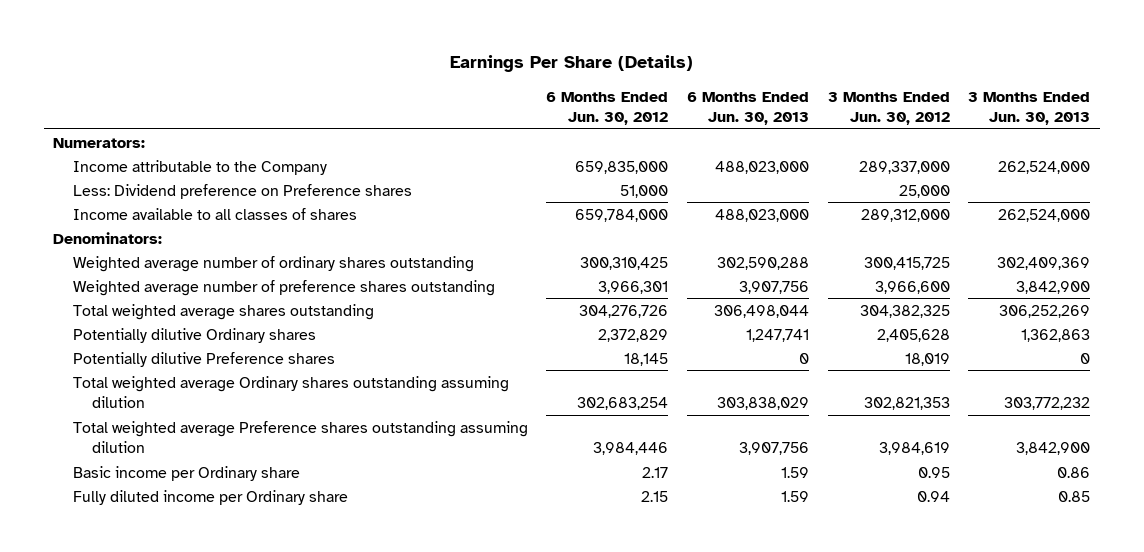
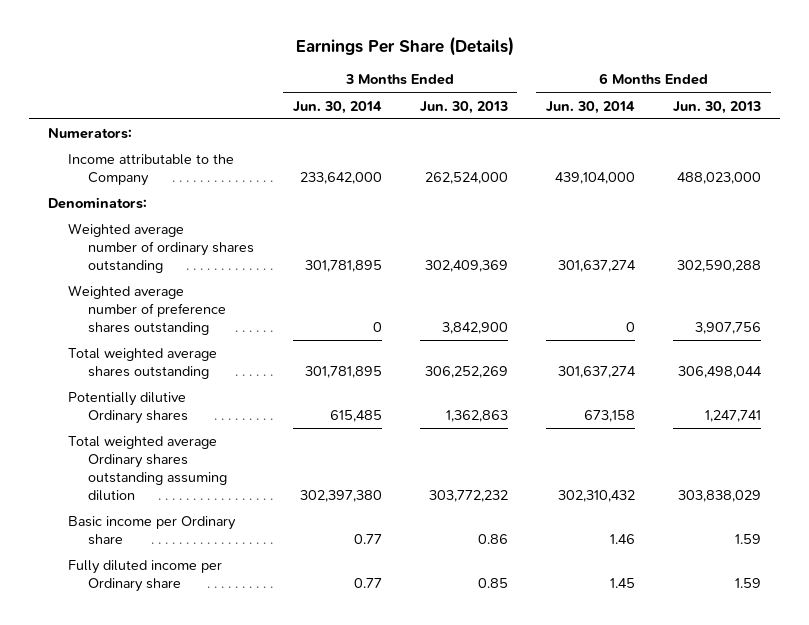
[546,91,669,126] 6 Months Ended Jun. 30, 2012 -> none
[827,91,950,126] 3 Months Ended Jun. 30, 2012 -> none
none -> [292,100,382,114] Jun. 30, 2014
none -> [546,100,636,114] Jun. 30, 2014
[72,183,412,199] Less: Dividend preference on Preference shares -> none
[72,207,357,220] Income available to all classes of shares -> none
[72,351,335,367] Potentially dilutive Preference shares -> none
[72,420,528,453] Total weighted average Preference shares outstanding assuming dilution -> none

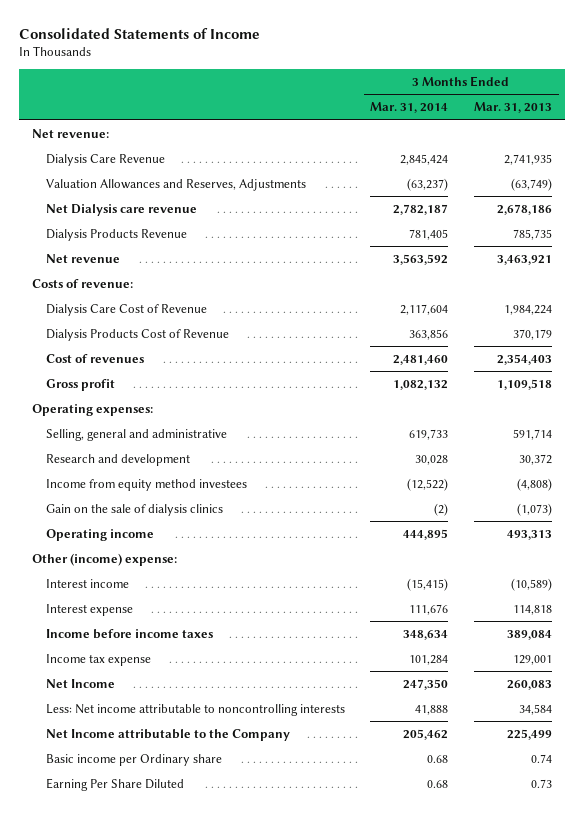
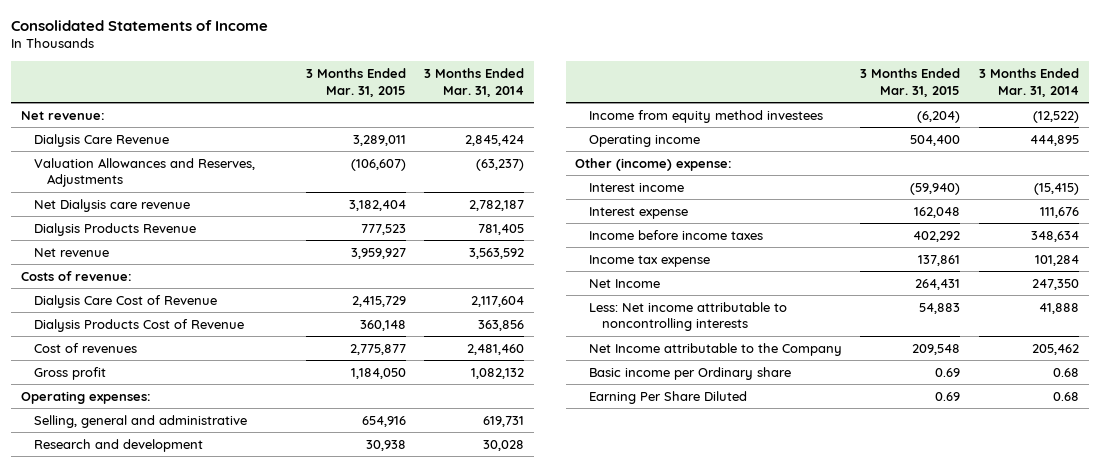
[474,102,553,114] Mar. 31, 2013 -> none
none -> [305,67,406,97] 3 Months Ended Mar. 31, 2015
[409,428,449,440] 619,733 -> [483,415,525,427] 619,731
[45,503,223,516] Gain on the sale of dialysis clinics -> none

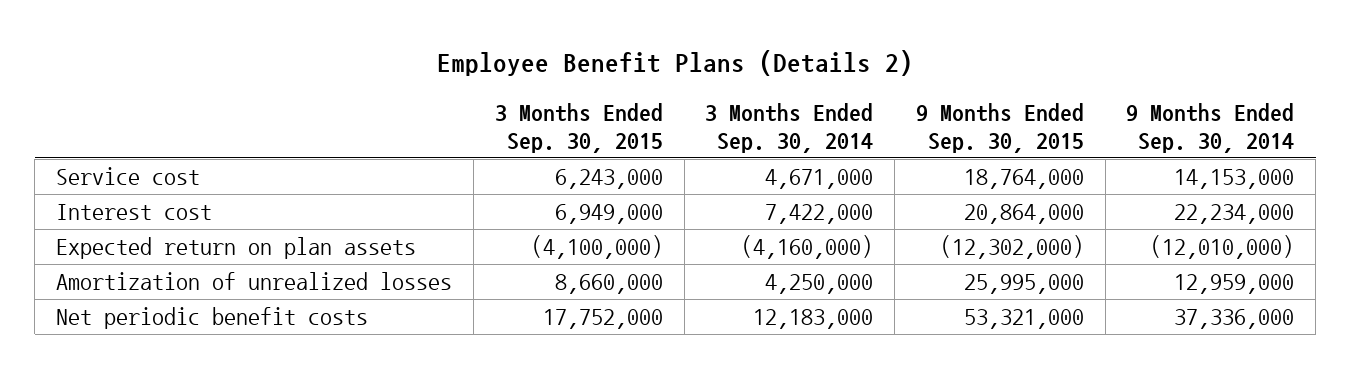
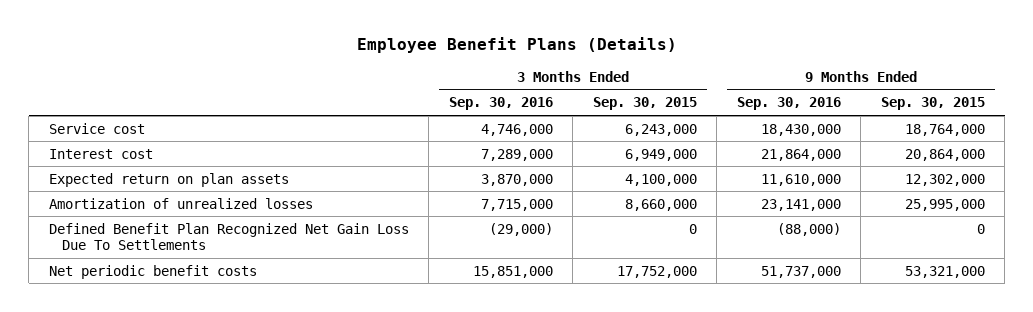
[437,50,914,77] Employee Benefit Plans (Details 2) -> [356,37,677,54] Employee Benefit Plans (Details)
[705,102,874,153] 3 Months Ended Sep. 30, 2014 -> none
[1126,102,1295,153] 9 Months Ended Sep. 30, 2014 -> none
none -> [448,97,553,111] Sep. 30, 2016
none -> [736,97,841,111] Sep. 30, 2016
[530,235,663,260] (4,100,000) -> [624,173,697,186] 4,100,000
[939,235,1084,260] (12,302,000) -> [904,173,985,186] 12,302,000
none -> [48,222,409,250] Defined Benefit Plan Recognized Net Gain Loss Due To Settlements

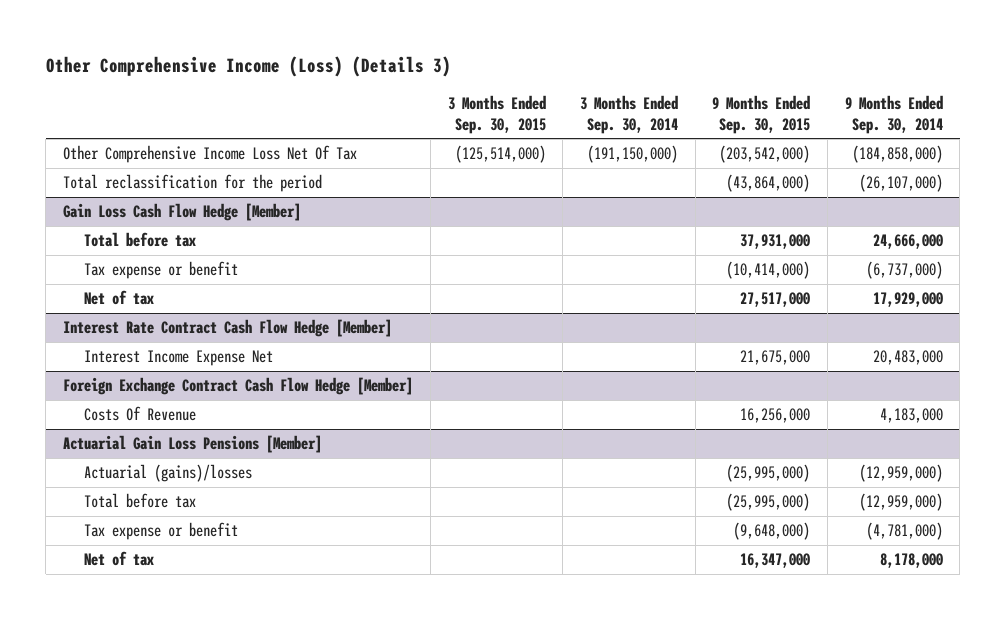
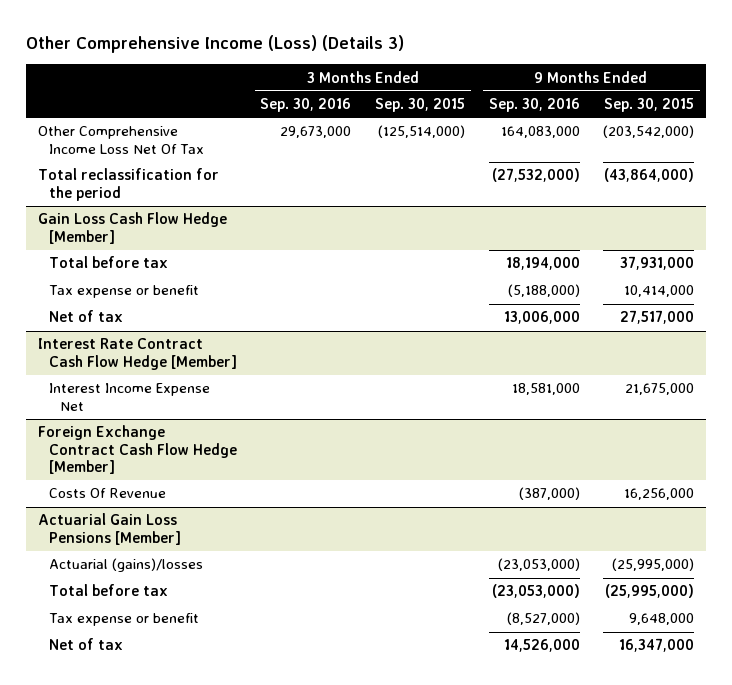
[579,94,678,134] 3 Months Ended Sep. 30, 2014 -> none
[844,94,943,134] 9 Months Ended Sep. 30, 2014 -> none
none -> [260,98,352,113] Sep. 30, 2016
none -> [488,98,580,113] Sep. 30, 2016
[726,261,811,280] (10,414,000) -> [624,285,695,298] 10,414,000
[733,522,811,541] (9,648,000) -> [629,613,695,626] 9,648,000

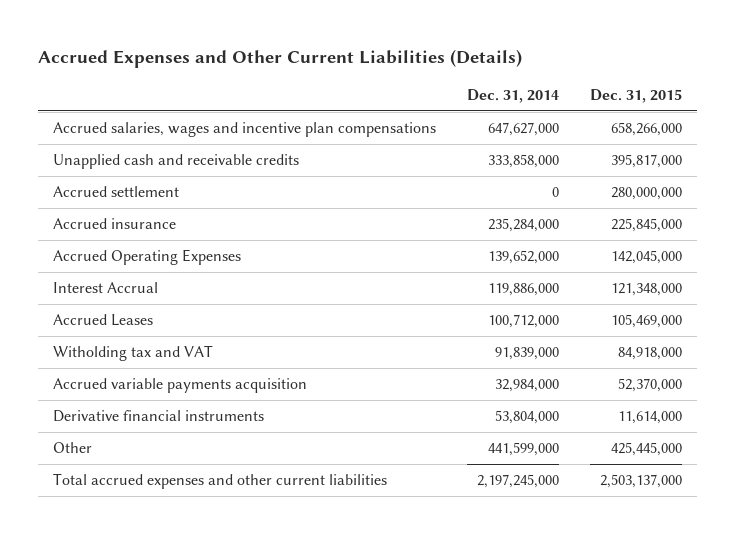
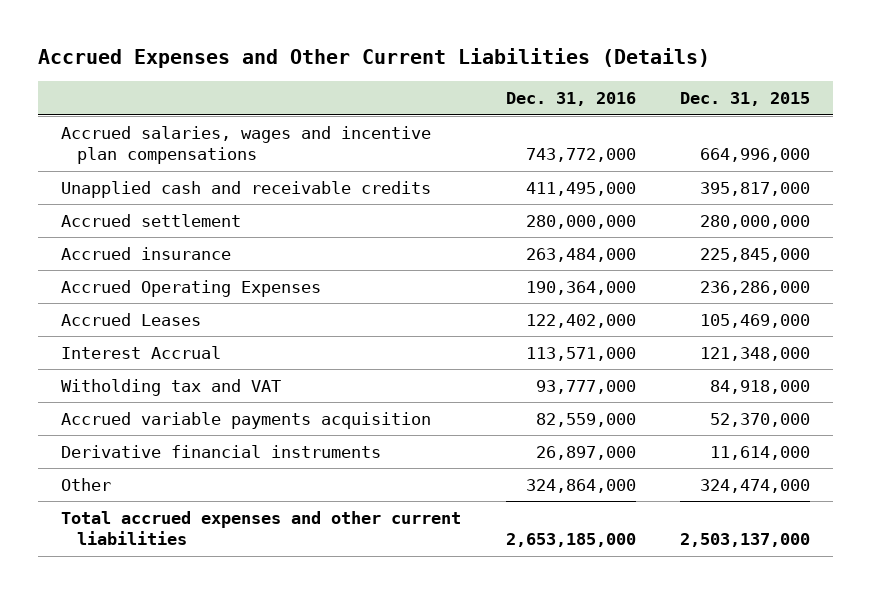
[467,89,560,104] Dec. 31, 2014 -> none
none -> [505,92,636,107] Dec. 31, 2016
[610,122,682,137] 658,266,000 -> [700,148,811,163] 664,996,000
[610,250,682,265] 142,045,000 -> [700,280,811,295] 236,286,000
[53,282,159,294] Interest Accrual -> [60,345,221,359] Interest Accrual
[610,442,682,457] 425,445,000 -> [700,478,811,493] 324,474,000

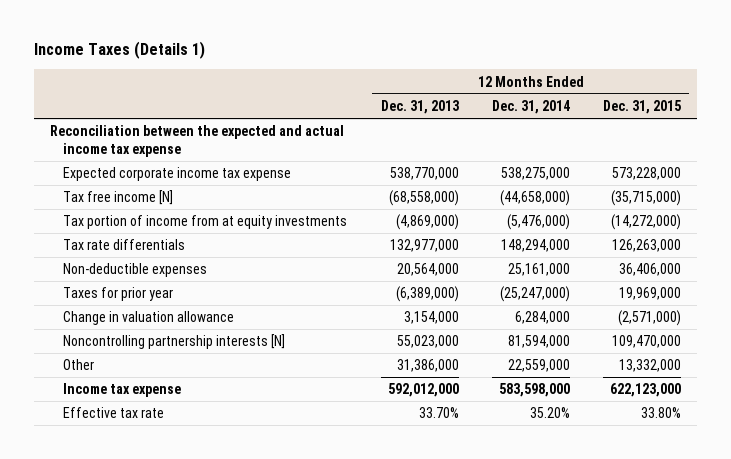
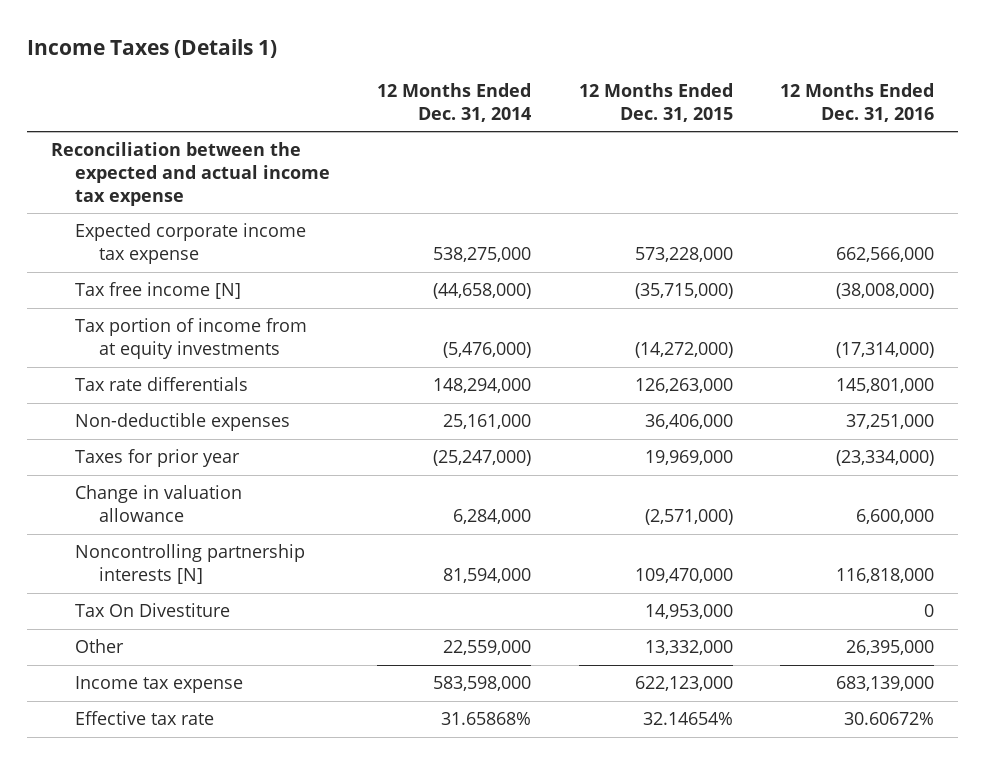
[380,99,459,114] Dec. 31, 2013 -> none
none -> [780,83,935,122] 12 Months Ended Dec. 31, 2016
none -> [74,603,230,618] Tax On Divestiture
[529,407,570,419] 35.20% -> [441,712,532,726] 31.65868%
[640,407,681,419] 33.80% -> [642,712,733,726] 32.14654%

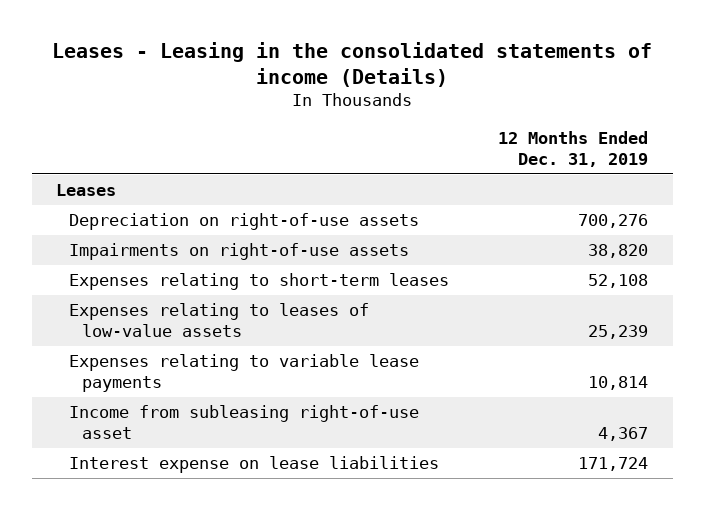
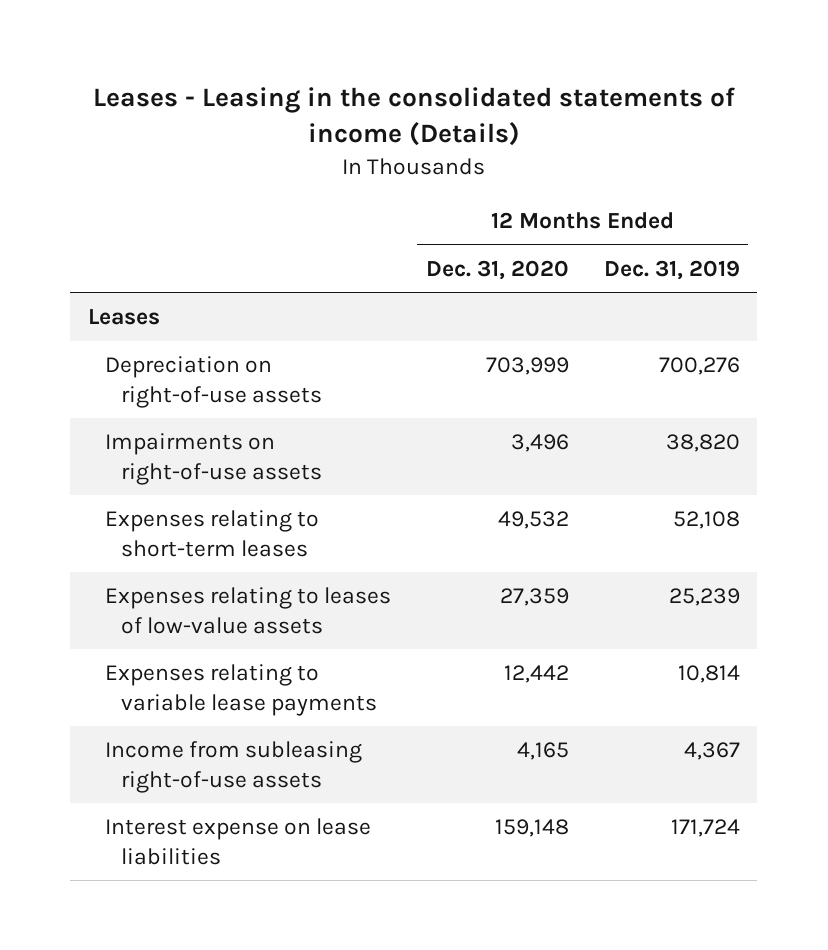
none -> [425,259,569,280] Dec. 31, 2020
[69,405,420,439] Income from subleasing right-of-use asset -> [104,741,362,793] Income from subleasing right-of-use assets

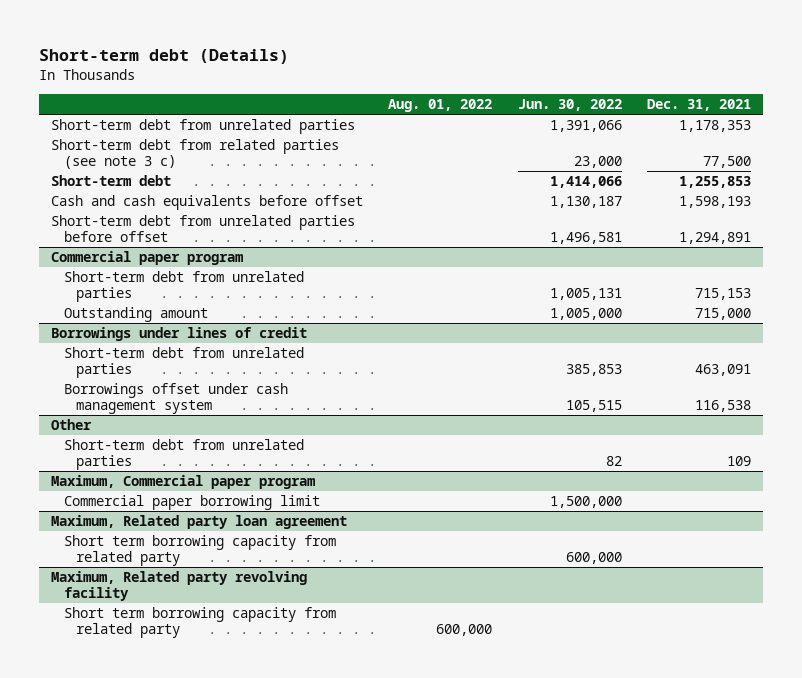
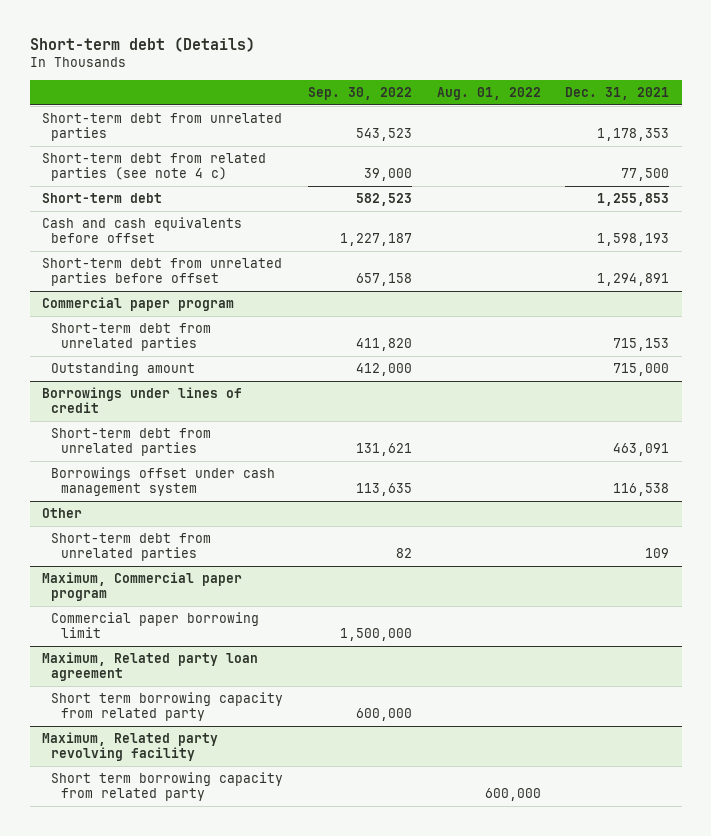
[517,99,622,112] Jun. 30, 2022 -> none
none -> [308,87,413,101] Sep. 30, 2022
[51,139,340,170] Short-term debt from related parties (see note 3 c) -> [42,153,267,182] Short-term debt from related parties (see note 4 c)

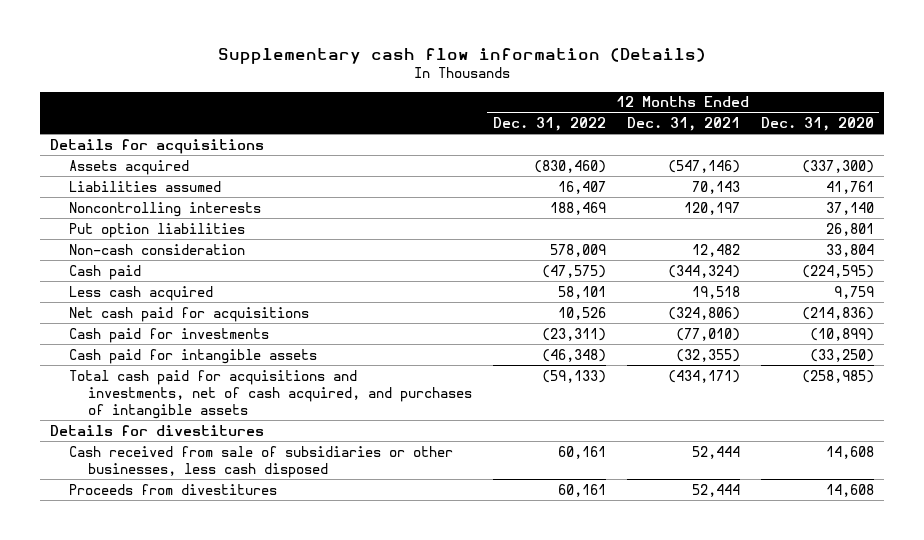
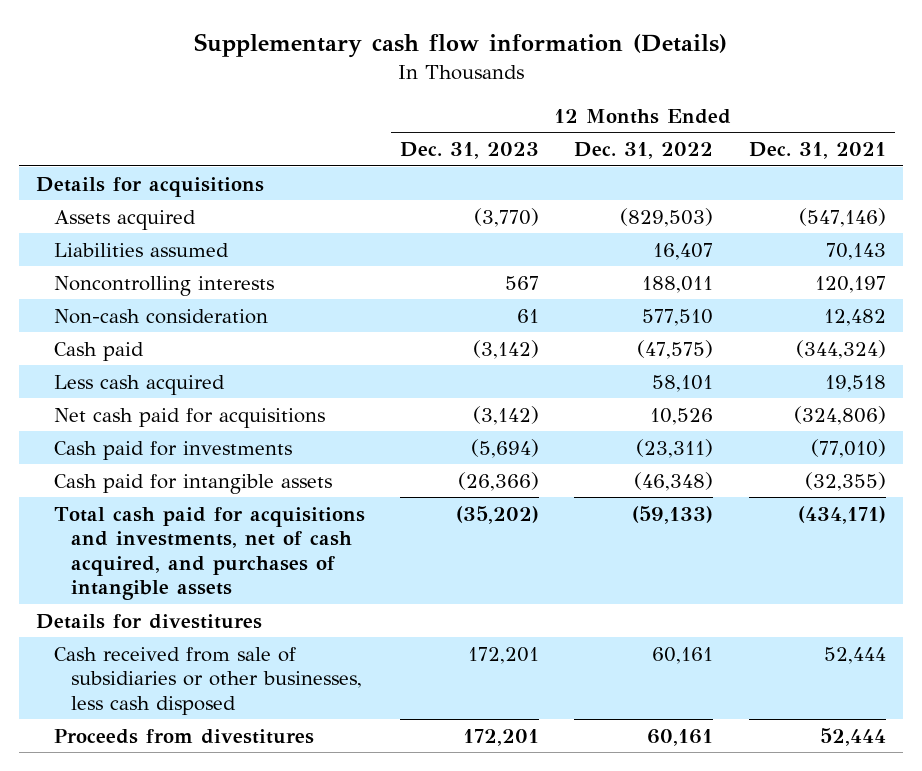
[760,117,874,132] Dec. 31, 2020 -> none
none -> [400,142,540,160] Dec. 31, 2023
[533,159,606,173] (830,460) -> [620,207,714,227] (829,503)
[68,222,245,238] Put option liabilities -> none
[549,201,606,215] 188,469 -> [642,275,714,293] 188,011
[549,243,606,257] 578,009 -> [642,308,714,326] 577,510

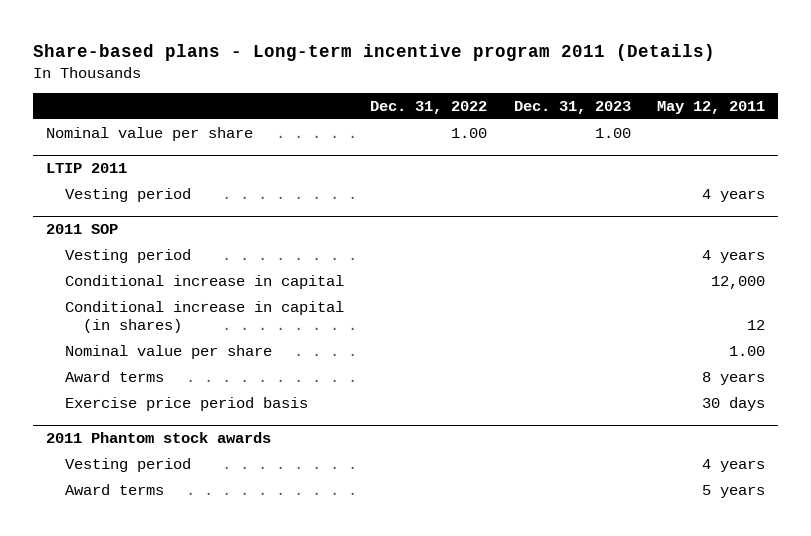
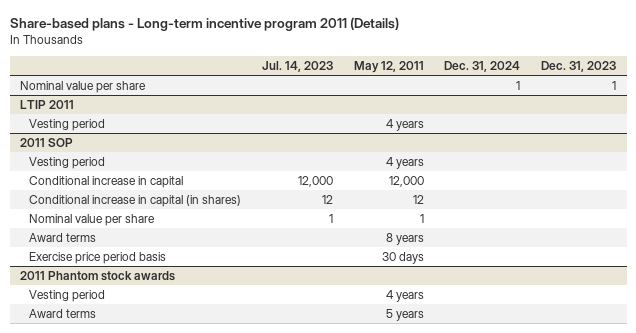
[370,100,488,114] Dec. 31, 2022 -> none
none -> [262,60,334,72] Jul. 14, 2023
none -> [444,60,521,72] Dec. 31, 2024
[594,128,631,139] 1.00 -> [612,80,617,90] 1
[728,346,765,357] 1.00 -> [419,213,424,223] 1

